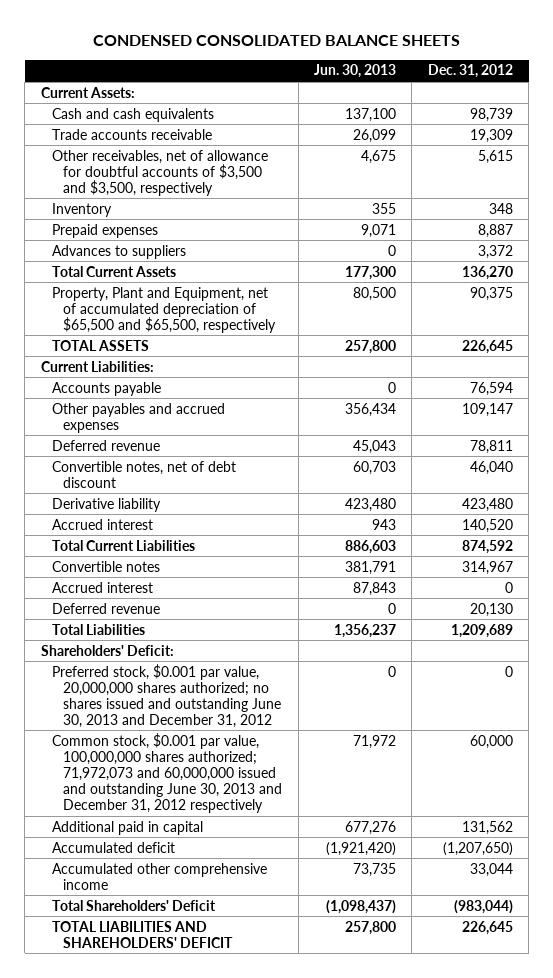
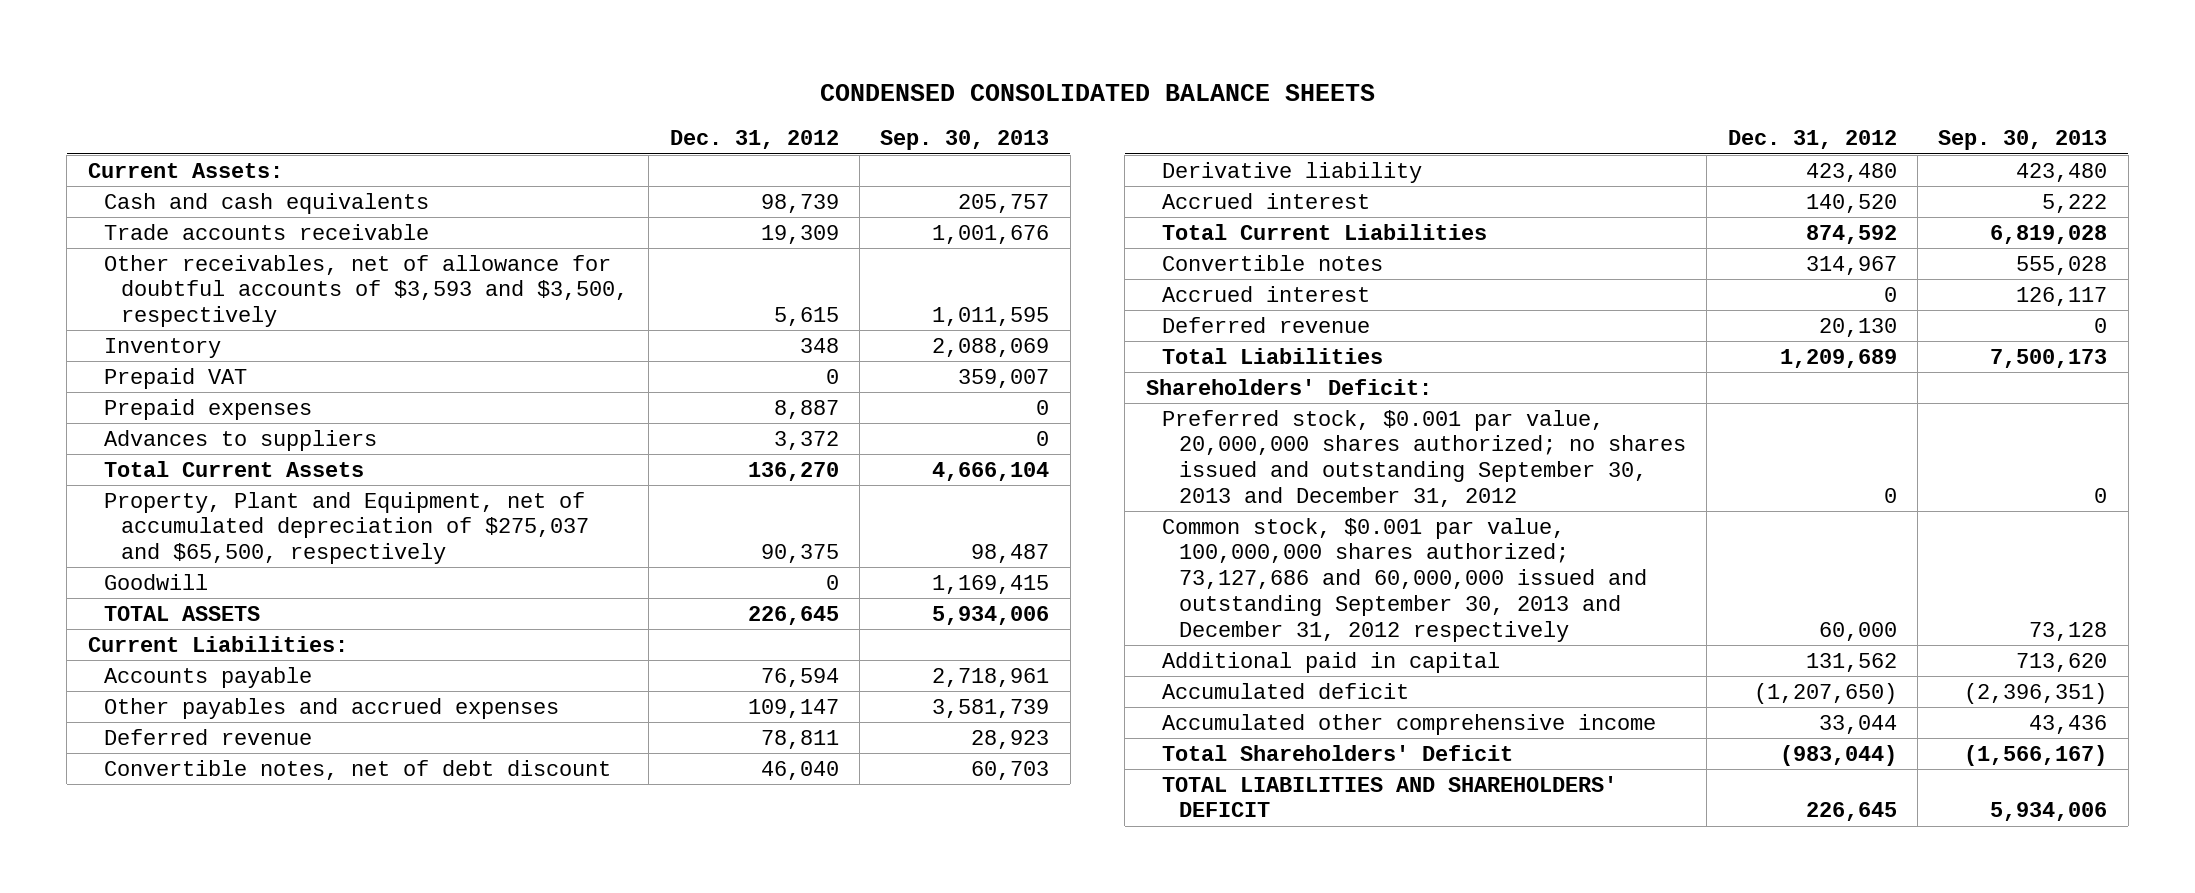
[314,64,397,79] Jun. 30, 2013 -> none
none -> [880,130,1050,151] Sep. 30, 2013
[52,149,269,196] Other receivables, net of allowance for doubtful accounts of $3,500 and $3,500, respectively -> [104,254,628,328] Other receivables, net of allowance for doubtful accounts of $3,593 and $3,500, respectively
none -> [104,367,248,389] Prepaid VAT
[52,286,277,333] Property, Plant and Equipment, net of accumulated depreciation of $65,500 and $65,500, respectively -> [104,491,589,565] Property, Plant and Equipment, net of accumulated depreciation of $275,037 and $65,500, respectively
none -> [104,573,209,590] Goodwill
[52,663,282,728] Preferred stock, $0.001 par value, 20,000,000 shares authorized; no shares issued and outstanding June 30, 2013 and December 31, 2012 -> [1162,409,1686,507] Preferred stock, $0.001 par value, 20,000,000 shares authorized; no shares issued and outstanding September 30, 2013 and December 31, 2012
[52,732,283,813] Common stock, $0.001 par value, 100,000,000 shares authorized; 71,972,073 and 60,000,000 issued and outstanding June 30, 2013 and December 31, 2012 respectively -> [1162,517,1647,642] Common stock, $0.001 par value, 100,000,000 shares authorized; 73,127,686 and 60,000,000 issued and outstanding September 30, 2013 and December 31, 2012 respectively

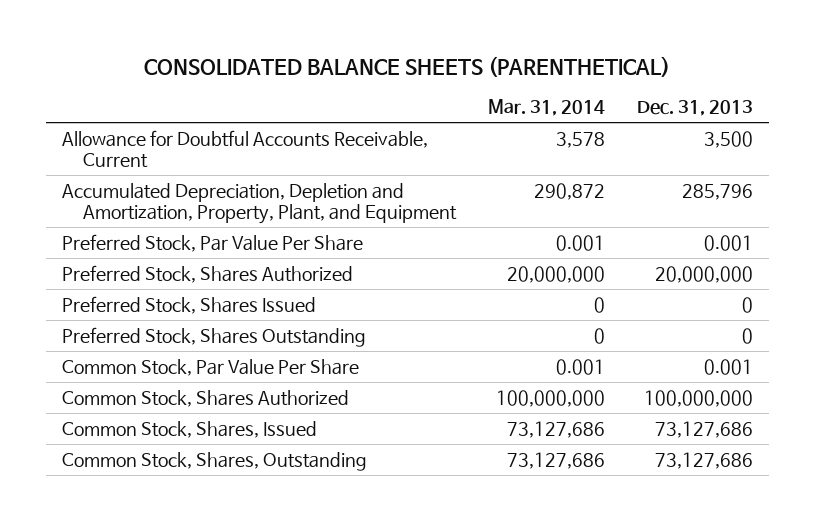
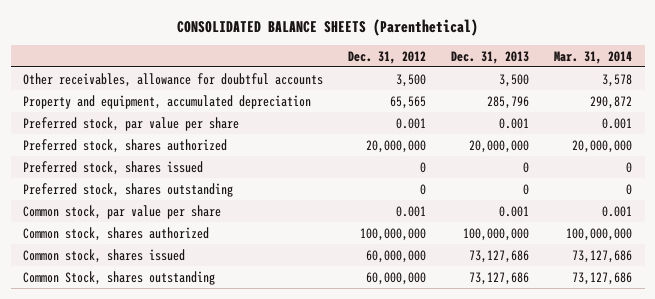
[144,55,671,77] CONSOLIDATED BALANCE SHEETS (PARENTHETICAL) -> [176,18,478,36] CONSOLIDATED BALANCE SHEETS (Parenthetical)
none -> [348,50,427,64] Dec. 31, 2012
[61,129,428,168] Allowance for Doubtful Accounts Receivable, Current -> [23,72,324,87] Other receivables, allowance for doubtful accounts
[61,182,458,224] Accumulated Depreciation, Depletion and Amortization, Property, Plant, and Equipment -> [23,94,312,109] Property and equipment, accumulated depreciation
[61,233,363,252] Preferred Stock, Par Value Per Share -> [23,116,240,131] Preferred stock, par value per share
[61,264,353,283] Preferred Stock, Shares Authorized -> [23,138,228,153] Preferred stock, shares authorized
[61,295,316,314] Preferred Stock, Shares Issued -> [23,160,204,175] Preferred stock, shares issued
[61,326,366,347] Preferred Stock, Shares Outstanding -> [23,182,234,197] Preferred stock, shares outstanding
[61,358,359,376] Common Stock, Par Value Per Share -> [23,204,222,219] Common stock, par value per share
[61,389,349,407] Common Stock, Shares Authorized -> [23,226,210,241] Common stock, shares authorized
[61,420,317,438] Common Stock, Shares, Issued -> [23,248,186,263] Common stock, shares issued
[61,451,367,471] Common Stock, Shares, Outstanding -> [23,270,216,285] Common Stock, shares outstanding

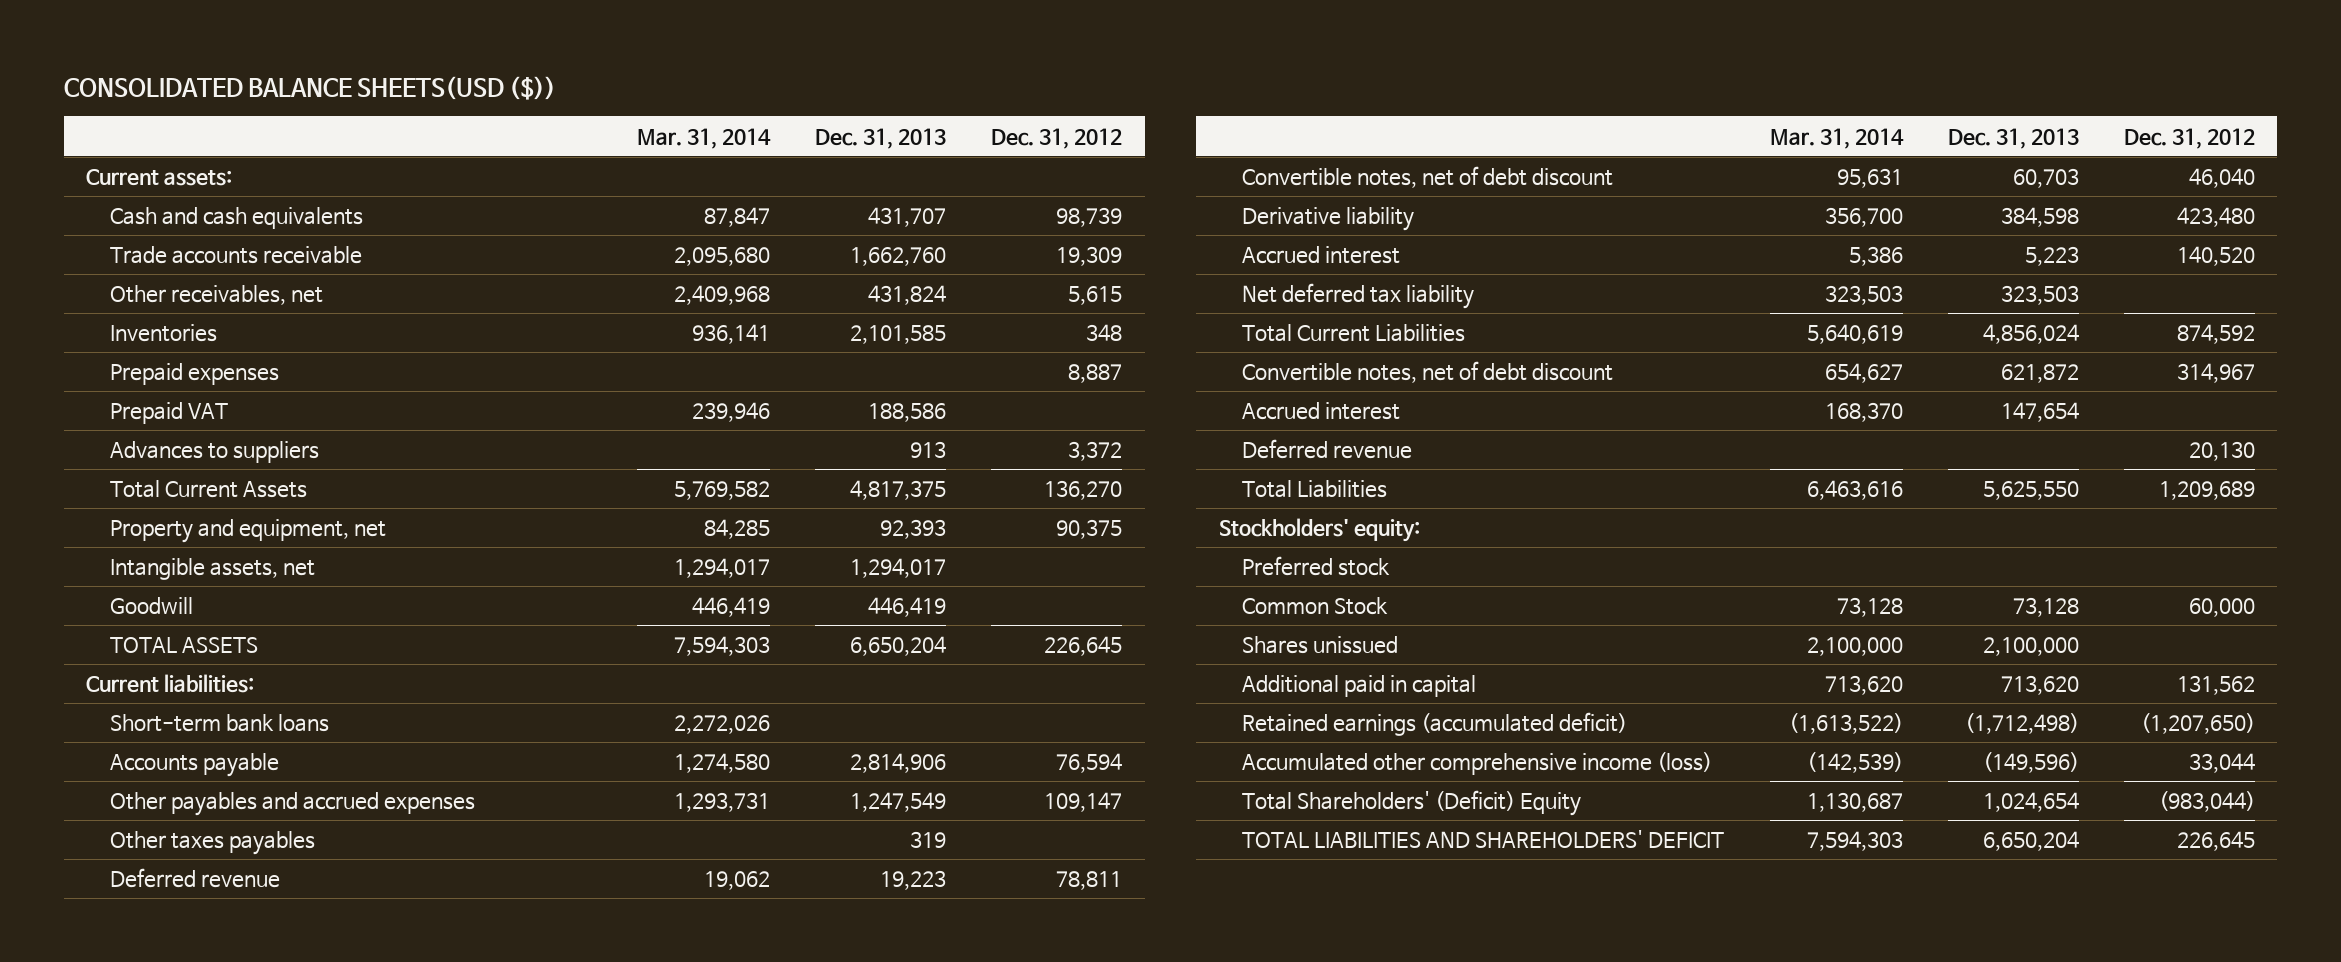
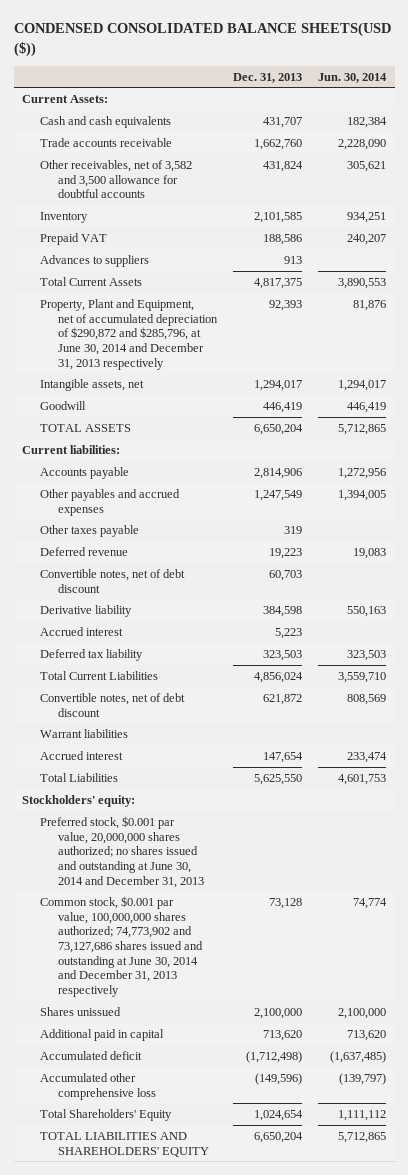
[63,75,556,100] CONSOLIDATED BALANCE SHEETS(USD ($)) -> [13,22,391,58] CONDENSED CONSOLIDATED BALANCE SHEETS(USD ($))
[636,127,771,149] Mar. 31, 2014 -> none
[991,127,1123,149] Dec. 31, 2012 -> none
none -> [318,72,388,83] Jun. 30, 2014
[86,169,233,187] Current assets: -> [22,94,109,103] Current Assets:
[109,363,279,386] Prepaid expenses -> none
[109,285,323,306] Other receivables, net -> [39,159,192,199] Other receivables, net of 3,582 and 3,500 allowance for doubtful accounts
[109,324,217,343] Inventories -> [39,211,88,223] Inventory
[109,519,386,544] Property and equipment, net -> [39,298,218,370] Property, Plant and Equipment, net of accumulated depreciation of $290,872 and $285,796, at June 30, 2014 and December 31, 2013 respectively
[109,714,329,733] Short-term bank loans -> none
[109,831,315,856] Other taxes payables -> [39,524,139,537] Other taxes payable
[1242,283,1475,310] Net deferred tax liability -> [39,648,143,661] Deferred tax liability
none -> [39,728,128,738] Warrant liabilities
[1242,439,1413,460] Deferred revenue -> none
[1242,556,1391,577] Preferred stock -> [39,815,204,888] Preferred stock, $0.001 par value, 20,000,000 shares authorized; no shares issued and outstanding at June 30, 2014 and December 31, 2013
[1242,597,1389,616] Common Stock -> [39,895,203,998] Common stock, $0.001 par value, 100,000,000 shares authorized; 74,773,902 and 73,127,686 shares issued and outstanding at June 30, 2014 and December 31, 2013 respectively
[1242,712,1628,737] Retained earnings (accumulated deficit) -> [39,1050,142,1060] Accumulated deficit
[1242,752,1713,776] Accumulated other comprehensive income (loss) -> [39,1072,156,1100] Accumulated other comprehensive loss
[1242,790,1582,817] Total Shareholders' (Deficit) Equity -> [39,1108,172,1121] Total Shareholders' Equity
[1242,830,1725,849] TOTAL LIABILITIES AND SHAREHOLDERS' DEFICIT -> [39,1131,209,1157] TOTAL LIABILITIES AND SHAREHOLDERS' EQUITY

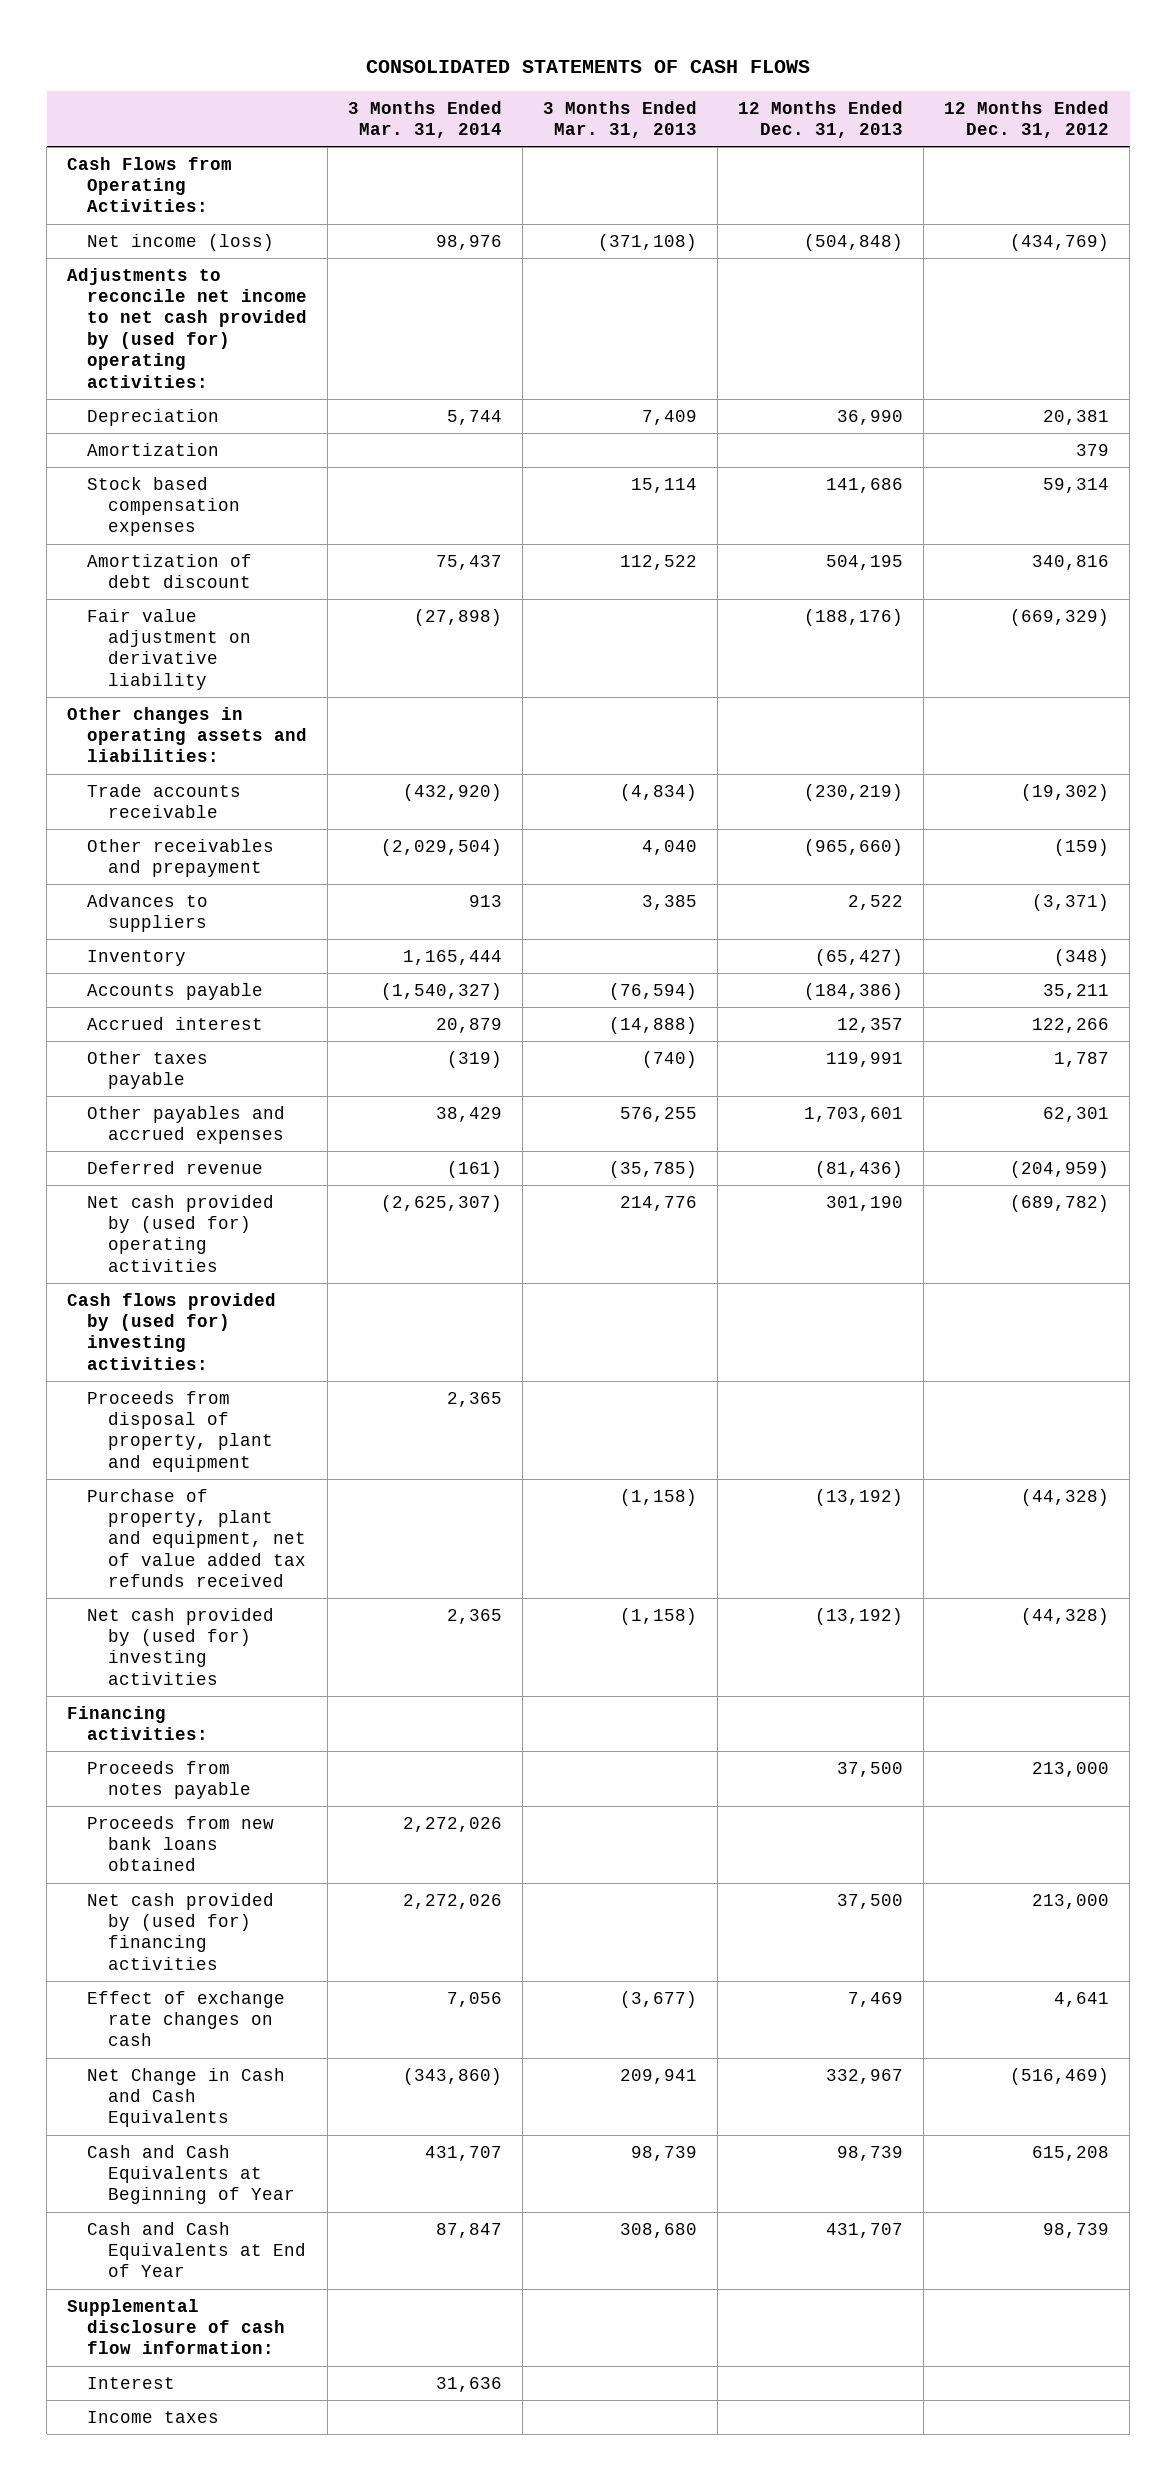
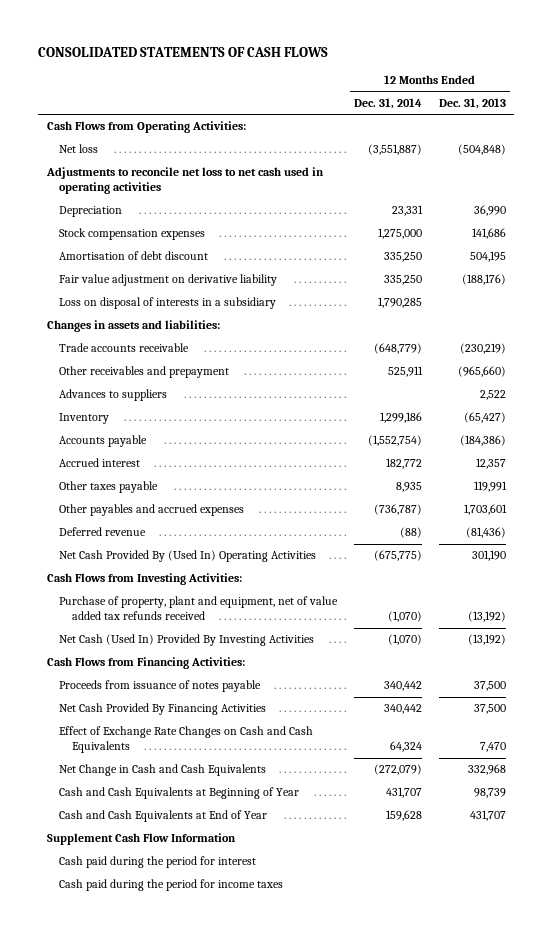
[348,100,503,138] 3 Months Ended Mar. 31, 2014 -> none
[543,100,698,138] 3 Months Ended Mar. 31, 2013 -> none
[944,100,1110,138] 12 Months Ended Dec. 31, 2012 -> none
none -> [354,97,423,109] Dec. 31, 2014
[87,233,275,251] Net income (loss) -> [59,144,99,154] Net loss
[67,267,308,388] Adjustments to reconcile net income to net cash provided by (used for) operating activities: -> [45,167,324,195] Adjustments to reconcile net loss to net cash used in operating activities
[87,442,220,456] Amortization -> none
[87,476,240,537] Stock based compensation expenses -> [59,228,206,241] Stock compensation expenses
[87,553,253,589] Amortization of debt discount -> [59,251,209,261] Amortisation of debt discount
none -> [59,297,277,310] Loss on disposal of interests in a subsidiary
[67,706,308,763] Other changes in operating assets and liabilities: -> [46,320,220,333] Changes in assets and liabilities:
[87,1390,273,1472] Proceeds from disposal of property, plant and equipment -> none
[87,1194,275,1272] Net cash provided by (used for) operating activities -> [59,550,317,563] Net Cash Provided By (Used In) Operating Activities
[67,1292,277,1370] Cash flows provided by (used for) investing activities: -> [46,573,242,586] Cash Flows from Investing Activities:
[87,1815,275,1872] Proceeds from new bank loans obtained -> none
[87,1607,275,1685] Net cash provided by (used for) investing activities -> [59,634,315,647] Net Cash (Used In) Provided By Investing Activities
[67,1705,209,1741] Financing activities: -> [46,657,245,670] Cash Flows from Financing Activities:
[87,1760,251,1800] Proceeds from notes payable -> [59,680,262,693] Proceeds from issuance of notes payable
[87,1892,275,1970] Net cash provided by (used for) financing activities -> [59,703,267,716] Net Cash Provided By Financing Activities
[87,1990,286,2047] Effect of exchange rate changes on cash -> [59,726,314,754] Effect of Exchange Rate Changes on Cash and Cash Equivalents
[848,1991,904,2007] 7,469 -> [479,742,506,753] 7,470
[826,2068,904,2084] 332,967 -> [467,764,506,776] 332,968
[67,2298,286,2355] Supplemental disclosure of cash flow information: -> [46,833,236,846] Supplement Cash Flow Information
[87,2376,176,2389] Interest -> [59,856,257,869] Cash paid during the period for interest
[87,2410,220,2423] Income taxes -> [59,879,284,892] Cash paid during the period for income taxes

